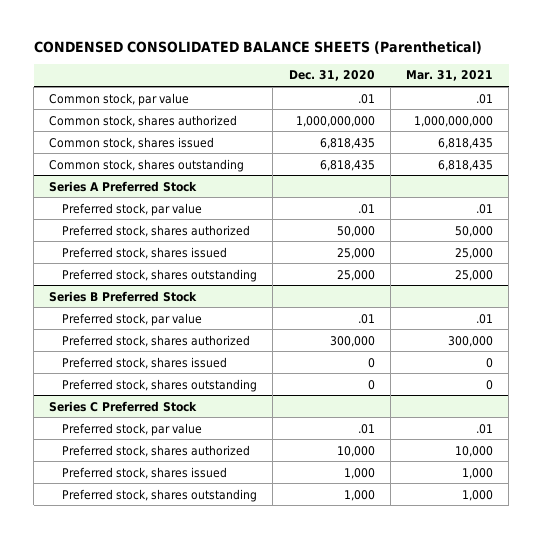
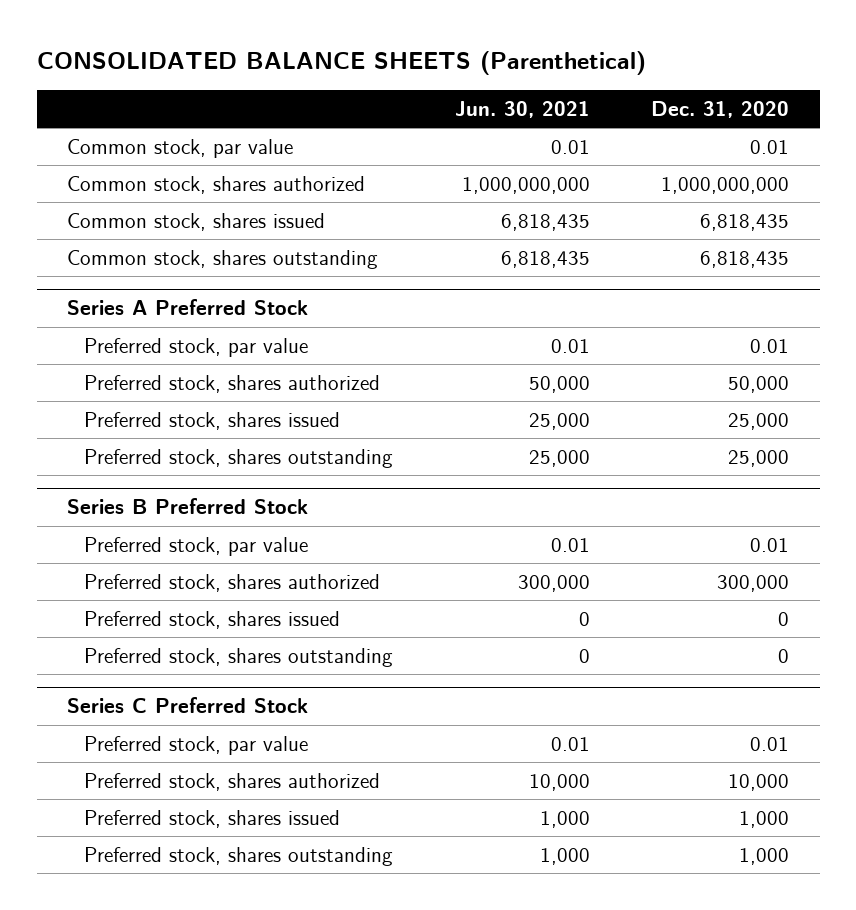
[33,40,482,54] CONDENSED CONSOLIDATED BALANCE SHEETS (Parenthetical) -> [36,51,646,76] CONSOLIDATED BALANCE SHEETS (Parenthetical)
[405,70,493,82] Mar. 31, 2021 -> none
none -> [454,101,590,119] Jun. 30, 2021
[357,93,375,104] .01 -> [750,139,790,154] 0.01
[357,203,375,214] .01 -> [750,338,790,353] 0.01
[357,313,375,324] .01 -> [750,537,790,552] 0.01
[357,423,375,434] .01 -> [750,736,790,751] 0.01

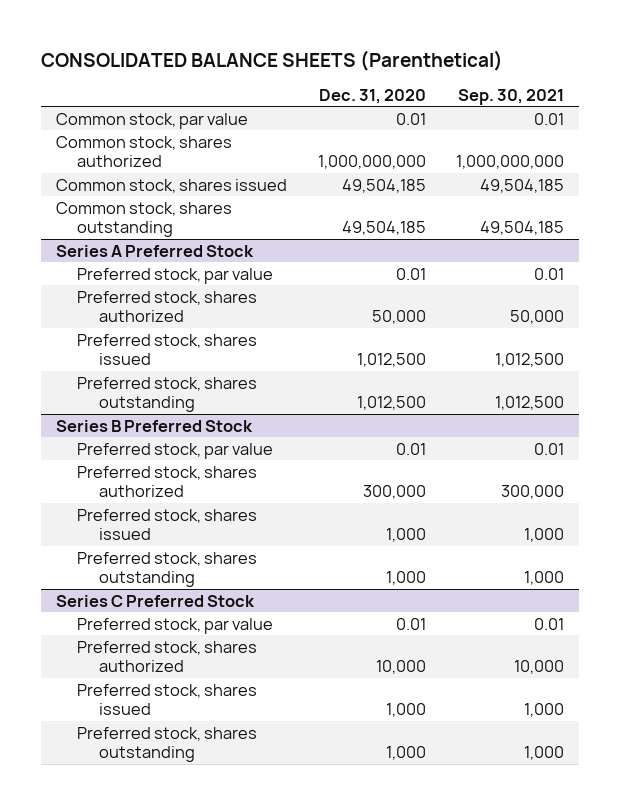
[454,101,590,119] Jun. 30, 2021 -> none
none -> [457,88,564,105] Sep. 30, 2021
[700,213,790,231] 6,818,435 -> [341,178,426,193] 49,504,185
[700,250,790,268] 6,818,435 -> [341,220,426,235] 49,504,185
[728,412,790,430] 25,000 -> [356,352,426,367] 1,012,500
[728,449,790,467] 25,000 -> [356,395,426,410] 1,012,500
[778,611,790,626] 0 -> [385,527,426,542] 1,000
[778,648,790,663] 0 -> [385,570,426,585] 1,000

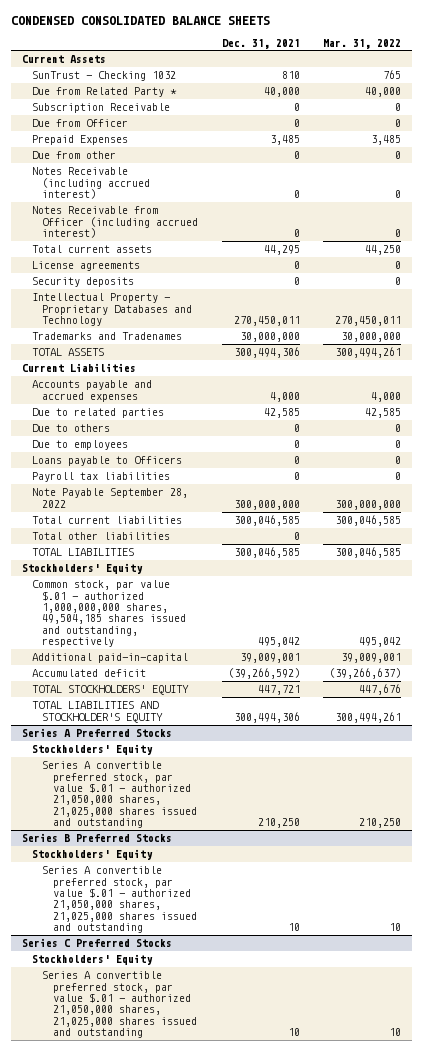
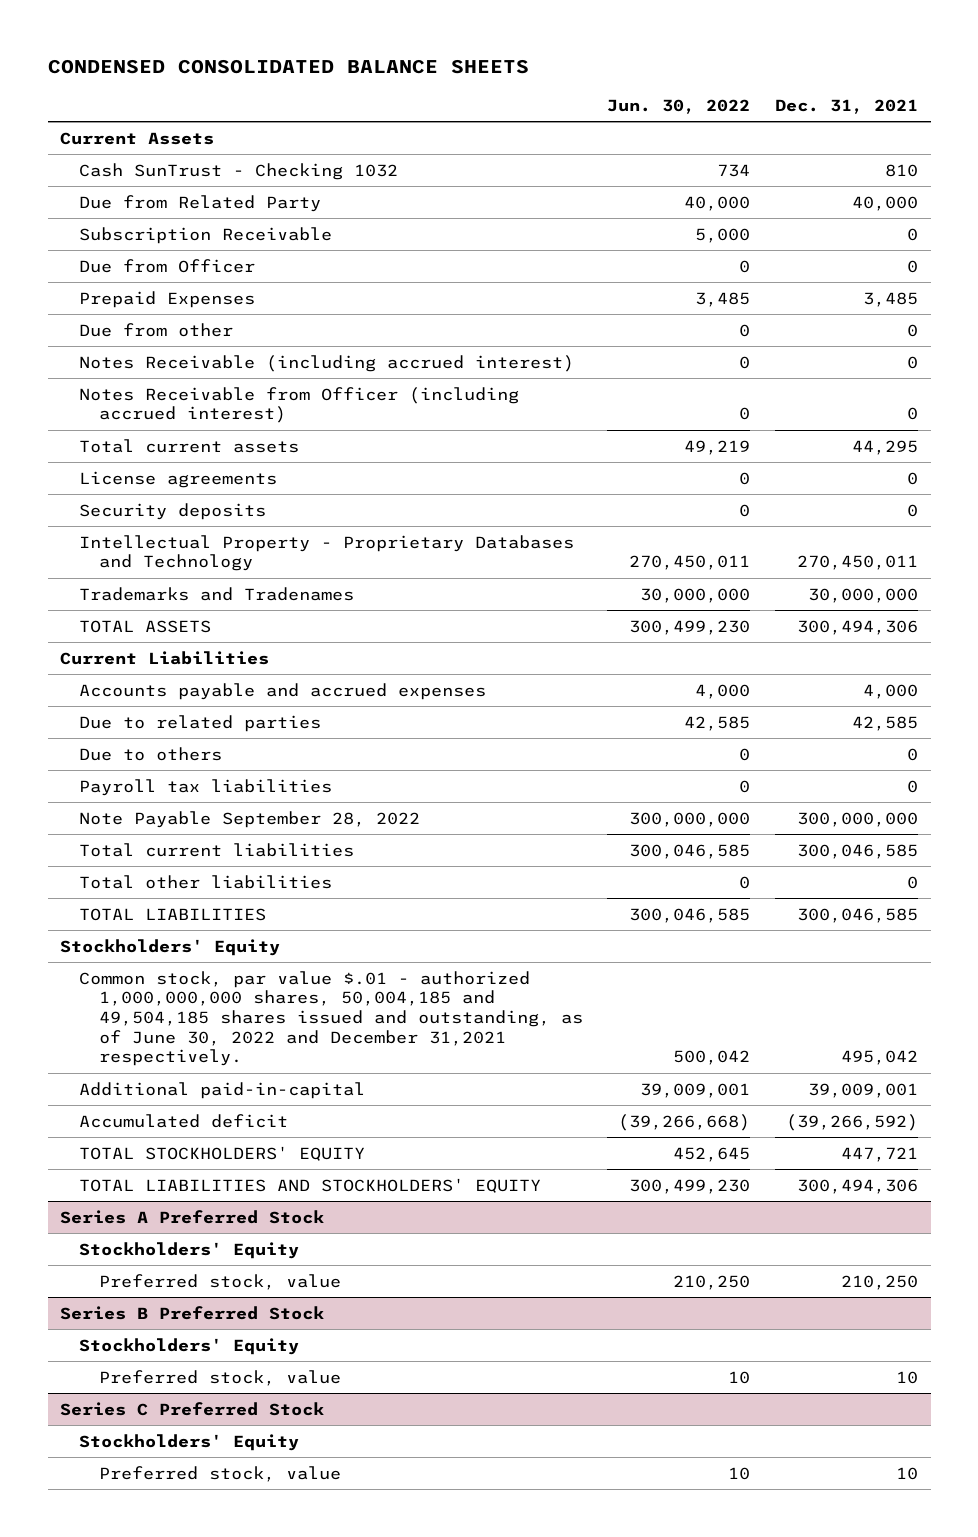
[322,38,401,49] Mar. 31, 2022 -> none
none -> [607,98,751,114] Jun. 30, 2022
[32,71,177,82] SunTrust - Checking 1032 -> [79,162,399,180] Cash SunTrust - Checking 1032
[32,87,178,98] Due from Related Party * -> [79,194,322,212] Due from Related Party
[32,440,129,451] Due to employees -> none
[32,456,183,467] Loans payable to Officers -> none
[32,580,187,647] Common stock, par value $.01 - authorized 1,000,000,000 shares, 49,504,185 shares issued and outstanding, respectively -> [79,970,583,1067] Common stock, par value $.01 - authorized 1,000,000,000 shares, 50,004,185 and 49,504,185 shares issued and outstanding, as of June 30, 2022 and December 31,2021 respectively.
[32,701,164,723] TOTAL LIABILITIES AND STOCKHOLDER'S EQUITY -> [79,1177,542,1193] TOTAL LIABILITIES AND STOCKHOLDERS' EQUITY
[22,728,173,738] Series A Preferred Stocks -> [60,1209,325,1224] Series A Preferred Stock
[42,761,197,828] Series A convertible preferred stock, par value $.01 - authorized 21,050,000 shares, 21,025,000 shares issued and outstanding -> [98,1273,341,1290] Preferred stock, value
[22,833,173,843] Series B Preferred Stocks -> [60,1305,325,1320] Series B Preferred Stock
[42,866,197,933] Series A convertible preferred stock, par value $.01 - authorized 21,050,000 shares, 21,025,000 shares issued and outstanding -> [98,1369,341,1386] Preferred stock, value
[22,938,173,948] Series C Preferred Stocks -> [60,1401,325,1416] Series C Preferred Stock
[42,971,197,1038] Series A convertible preferred stock, par value $.01 - authorized 21,050,000 shares, 21,025,000 shares issued and outstanding -> [98,1465,341,1482] Preferred stock, value

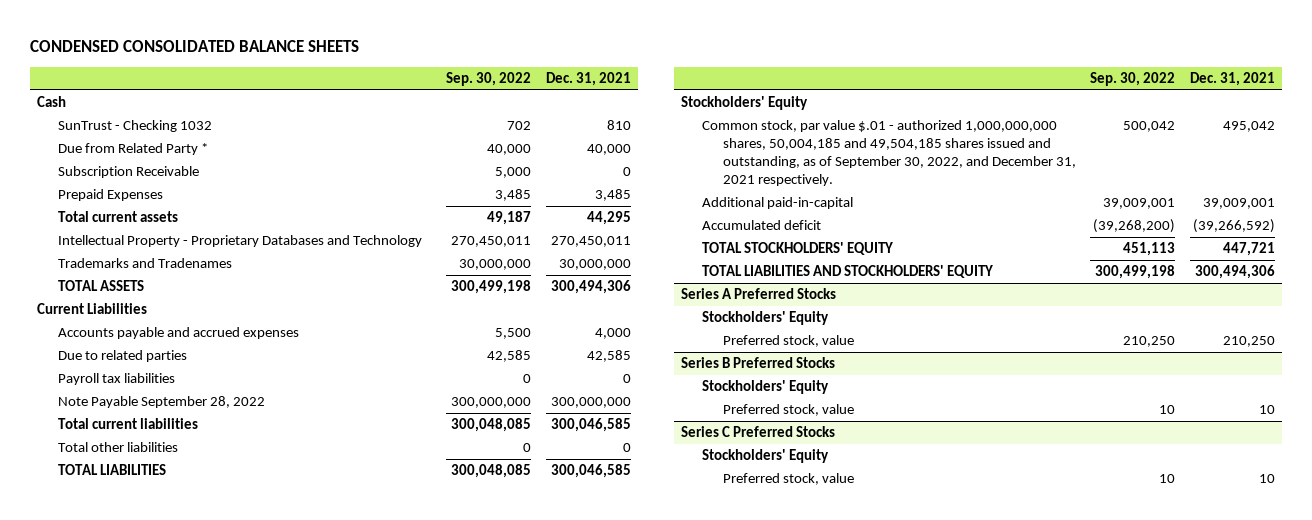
[607,98,751,114] Jun. 30, 2022 -> none
none -> [446,71,532,86] Sep. 30, 2022
[60,131,215,145] Current Assets -> none
none -> [37,96,67,108] Cash
[79,162,399,180] Cash SunTrust - Checking 1032 -> [57,120,212,133] SunTrust - Checking 1032
[79,194,322,212] Due from Related Party -> [57,143,208,156] Due from Related Party *
[79,258,256,273] Due from Officer -> none
[79,322,234,337] Due from other -> none
[79,354,575,372] Notes Receivable (including accrued interest) -> none
[79,386,520,424] Notes Receivable from Officer (including accrued interest) -> none
[79,470,278,488] License agreements -> none
[79,502,267,520] Security deposits -> none
[79,746,223,761] Due to others -> none
[79,970,583,1067] Common stock, par value $.01 - authorized 1,000,000,000 shares, 50,004,185 and 49,504,185 shares issued and outstanding, as of June 30, 2022 and December 31,2021 respectively. -> [701,120,1076,186] Common stock, par value $.01 - authorized 1,000,000,000 shares, 50,004,185 and 49,504,185 shares issued and outstanding, as of September 30, 2022, and December 31, 2021 respectively.
[60,1209,325,1224] Series A Preferred Stock -> [681,288,837,300] Series A Preferred Stocks
[60,1305,325,1320] Series B Preferred Stock -> [681,357,836,369] Series B Preferred Stocks
[60,1401,325,1416] Series C Preferred Stock -> [681,426,836,438] Series C Preferred Stocks

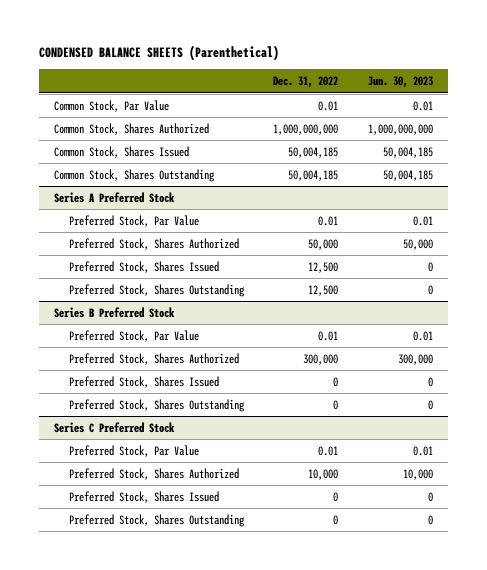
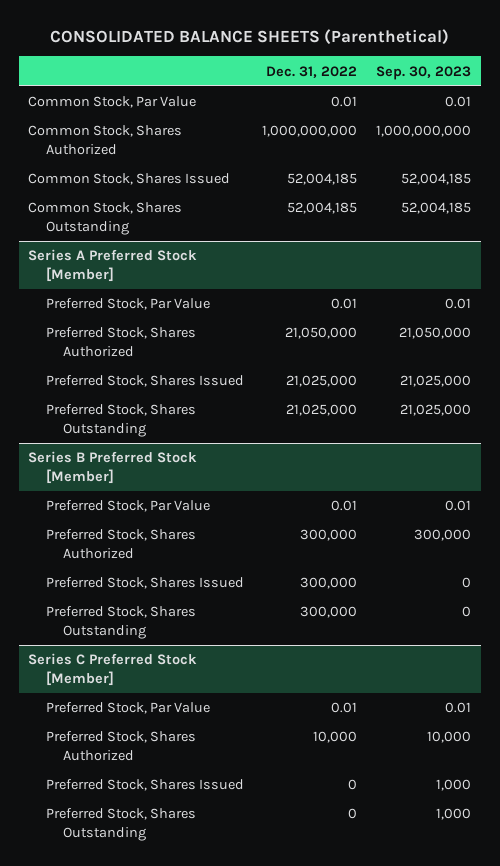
[38,45,279,62] CONDENSED BALANCE SHEETS (Parenthetical) -> [49,28,449,45] CONSOLIDATED BALANCE SHEETS (Parenthetical)
[368,76,434,89] Jun. 30, 2023 -> none
none -> [376,65,472,80] Sep. 30, 2023
[288,146,339,158] 50,004,185 -> [287,173,358,186] 52,004,185
[288,169,339,181] 50,004,185 -> [287,202,358,215] 52,004,185
[53,191,175,203] Series A Preferred Stock -> [28,249,198,282] Series A Preferred Stock [Member]
[308,238,339,250] 50,000 -> [285,327,358,340] 21,050,000
[308,261,339,273] 12,500 -> [286,375,358,388] 21,025,000
[308,284,339,296] 12,500 -> [286,404,358,417] 21,025,000
[53,306,175,318] Series B Preferred Stock -> [28,451,198,484] Series B Preferred Stock [Member]
[333,376,339,387] 0 -> [300,577,358,590] 300,000
[333,399,339,410] 0 -> [300,606,358,619] 300,000
[53,421,175,433] Series C Preferred Stock -> [28,653,198,686] Series C Preferred Stock [Member]

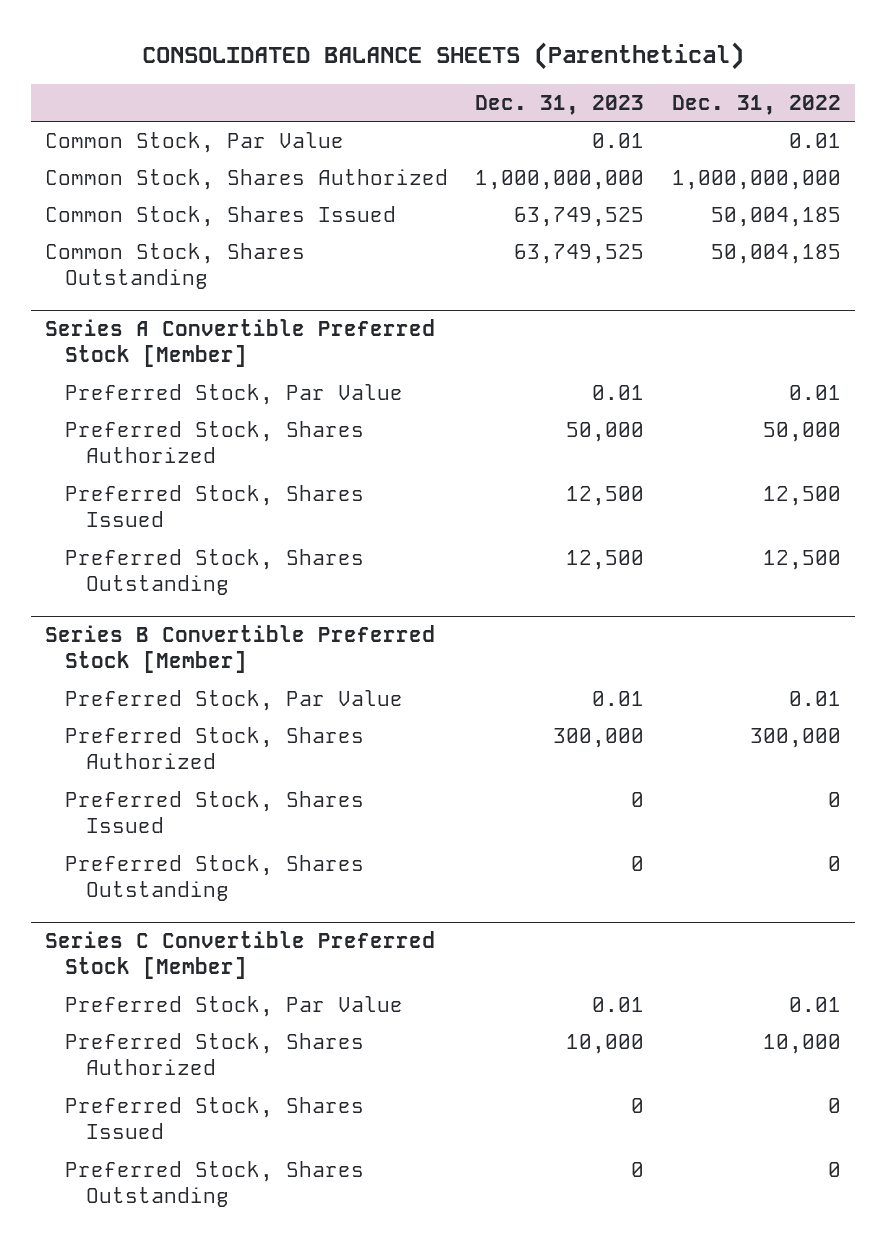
[376,65,472,80] Sep. 30, 2023 -> none
none -> [475,94,645,115] Dec. 31, 2023
[287,173,358,186] 52,004,185 -> [710,206,841,227] 50,004,185
[287,202,358,215] 52,004,185 -> [710,243,841,264] 50,004,185
[28,249,198,282] Series A Preferred Stock [Member] -> [44,319,435,368] Series A Convertible Preferred Stock [Member]
[285,327,358,340] 21,050,000 -> [762,421,841,442] 50,000
[286,375,358,388] 21,025,000 -> [762,485,841,506] 12,500
[286,404,358,417] 21,025,000 -> [762,549,841,570] 12,500
[28,451,198,484] Series B Preferred Stock [Member] -> [44,625,435,674] Series B Convertible Preferred Stock [Member]
[300,577,358,590] 300,000 -> [827,791,841,807] 0
[300,606,358,619] 300,000 -> [827,855,841,871] 0
[28,653,198,686] Series C Preferred Stock [Member] -> [44,931,435,980] Series C Convertible Preferred Stock [Member]

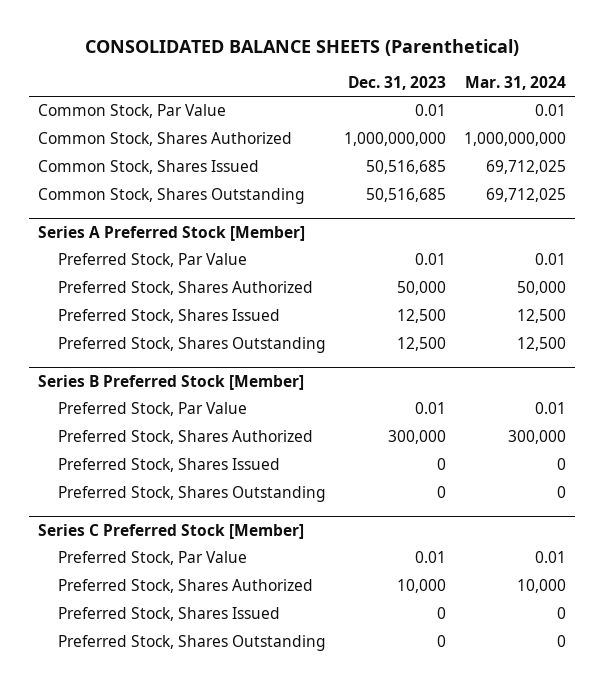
[671,94,841,115] Dec. 31, 2022 -> none
none -> [465,76,567,91] Mar. 31, 2024
[514,206,645,227] 63,749,525 -> [366,160,447,175] 50,516,685
[514,243,645,264] 63,749,525 -> [366,188,447,203] 50,516,685
[44,319,435,368] Series A Convertible Preferred Stock [Member] -> [37,226,305,242] Series A Preferred Stock [Member]
[44,625,435,674] Series B Convertible Preferred Stock [Member] -> [37,375,304,391] Series B Preferred Stock [Member]
[44,931,435,980] Series C Convertible Preferred Stock [Member] -> [37,524,304,540] Series C Preferred Stock [Member]

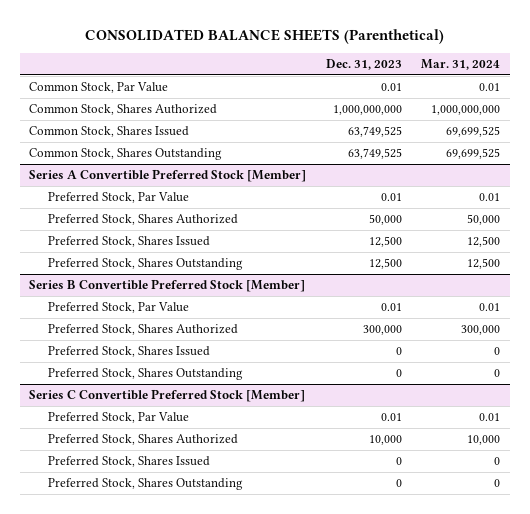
[366,160,447,175] 50,516,685 -> [347,126,402,138] 63,749,525
[486,160,567,175] 69,712,025 -> [446,126,501,138] 69,699,525
[366,188,447,203] 50,516,685 -> [347,148,402,160] 63,749,525
[486,188,567,203] 69,712,025 -> [446,148,501,160] 69,699,525
[37,226,305,242] Series A Preferred Stock [Member] -> [29,169,307,183] Series A Convertible Preferred Stock [Member]
[37,375,304,391] Series B Preferred Stock [Member] -> [29,279,306,293] Series B Convertible Preferred Stock [Member]
[37,524,304,540] Series C Preferred Stock [Member] -> [29,389,306,403] Series C Convertible Preferred Stock [Member]

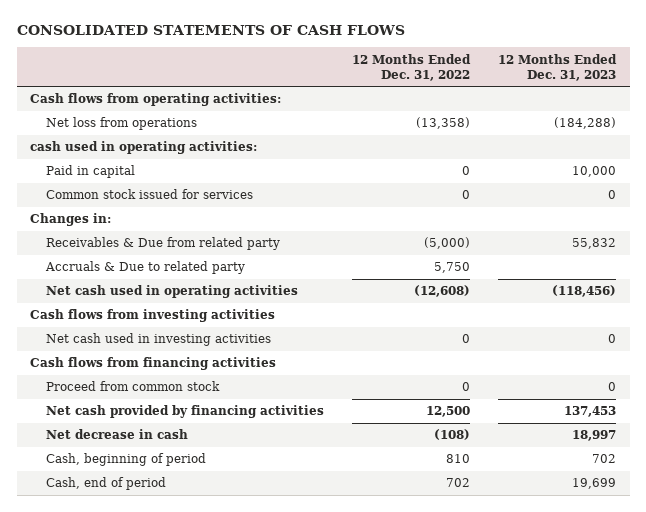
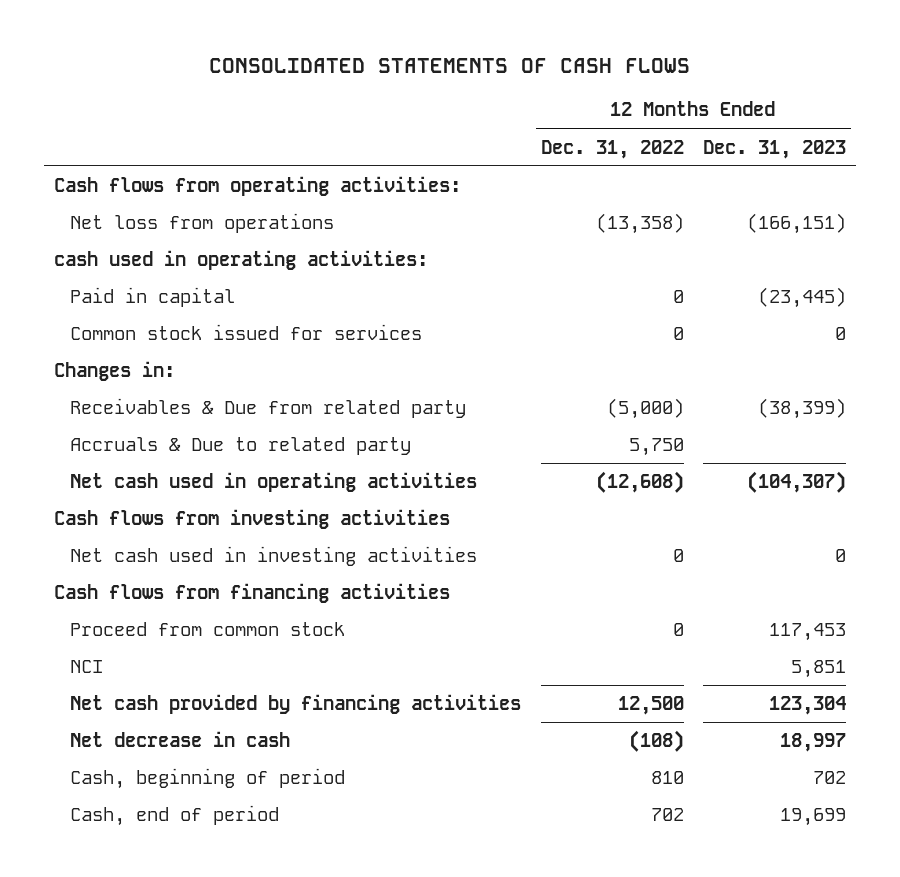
[553,117,616,130] (184,288) -> [747,213,847,235] (166,151)
[571,166,616,178] 10,000 -> [758,287,847,309] (23,445)
[571,238,616,250] 55,832 -> [758,398,847,420] (38,399)
[551,285,616,298] (118,456) -> [747,471,847,494] (104,307)
[607,382,616,392] 0 -> [769,623,847,642] 117,453
none -> [70,660,104,674] NCI
[563,406,616,418] 137,453 -> [769,696,847,716] 123,304

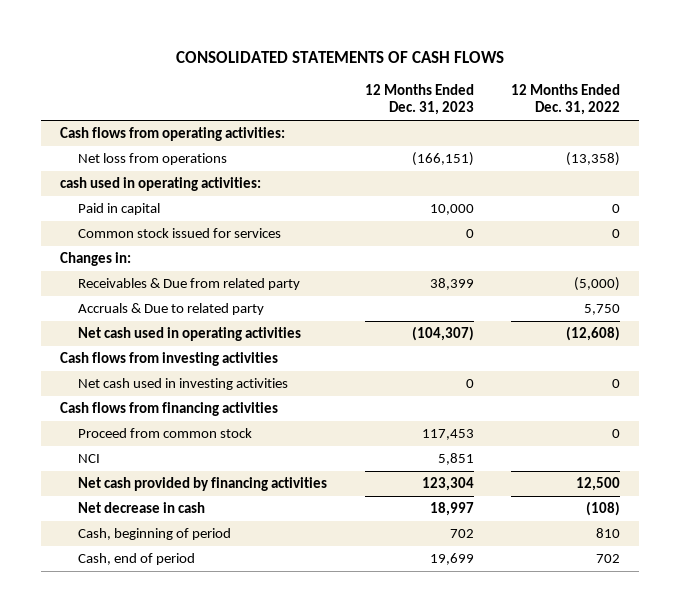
[758,287,847,309] (23,445) -> [429,204,474,216] 10,000
[758,398,847,420] (38,399) -> [429,278,474,291] 38,399

